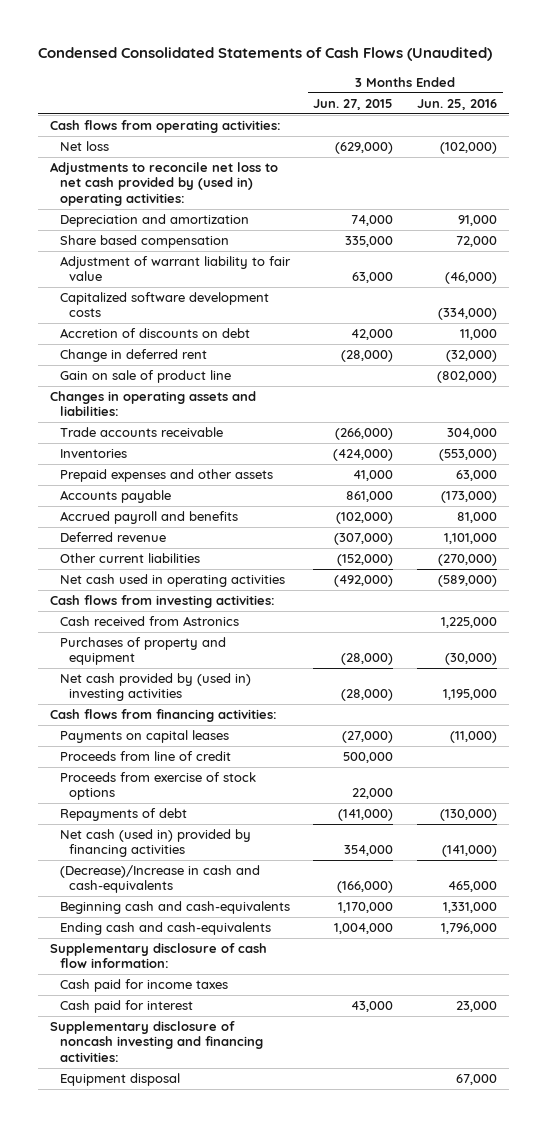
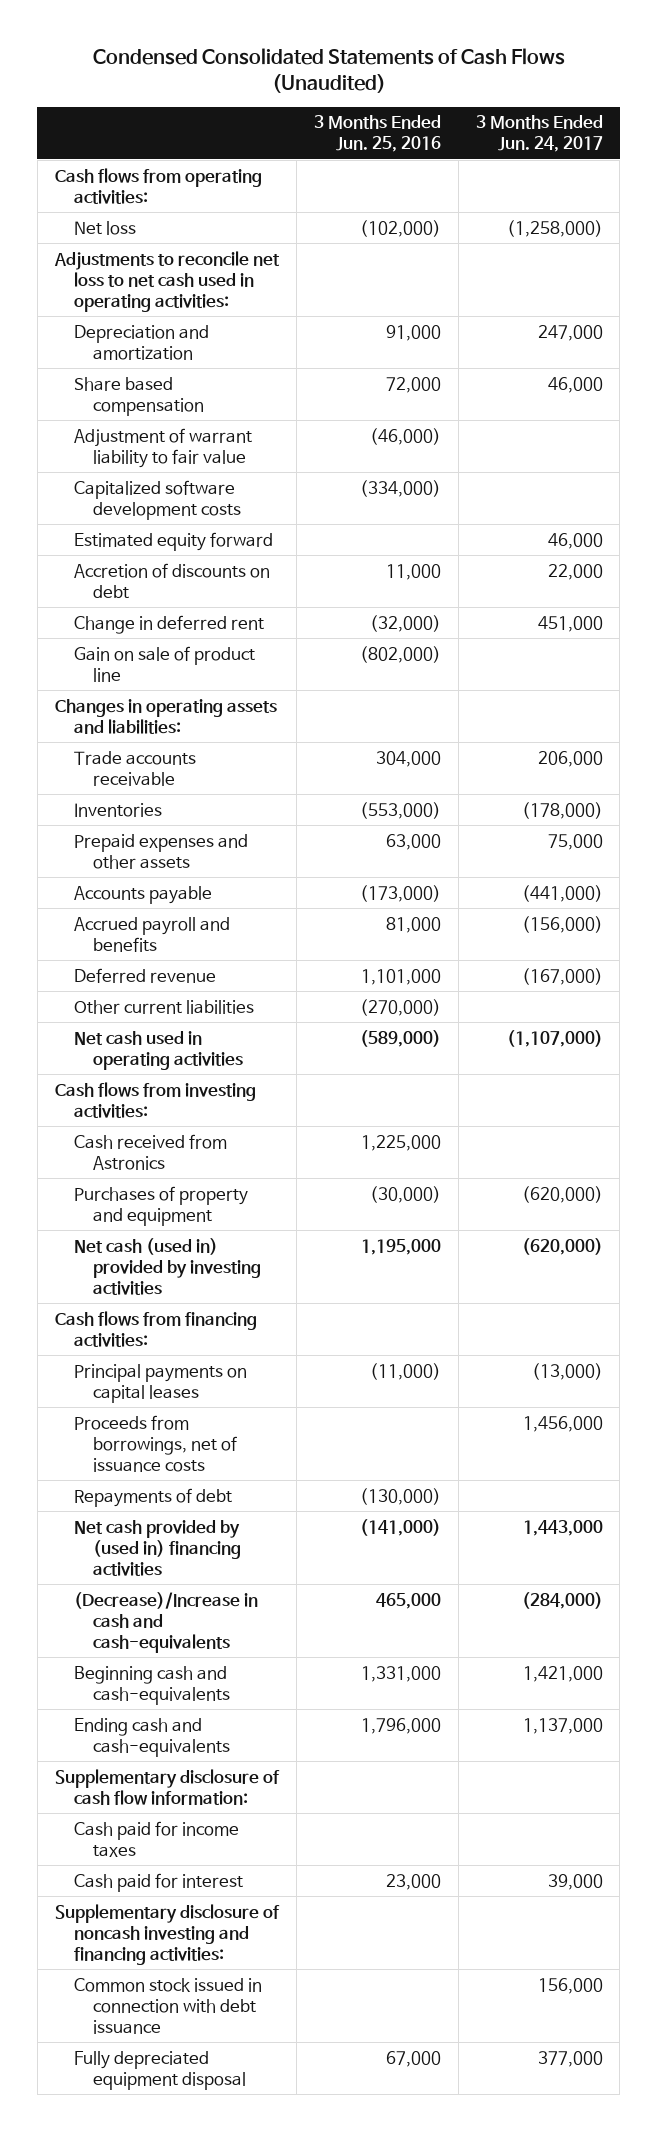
[313,98,394,110] Jun. 27, 2015 -> none
none -> [475,115,603,153] 3 Months Ended Jun. 24, 2017
[49,162,278,206] Adjustments to reconcile net loss to net cash provided by (used in) operating activities: -> [53,250,280,313] Adjustments to reconcile net loss to net cash used in operating activities:
none -> [74,531,274,551] Estimated equity forward
[59,673,251,702] Net cash provided by (used in) investing activities -> [74,1237,262,1296] Net cash (used in) provided by investing activities
[59,751,231,762] Proceeds from line of credit -> none
[59,772,256,801] Proceeds from exercise of stock options -> none
[59,730,229,744] Payments on capital leases -> [74,1363,248,1403] Principal payments on capital leases
none -> [74,1414,238,1473] Proceeds from borrowings, net of issuance costs
[59,829,251,858] Net cash (used in) provided by financing activities -> [74,1519,242,1577] Net cash provided by (used in) financing activities
none -> [74,1977,263,2035] Common stock issued in connection with debt issuance
[59,1073,180,1087] Equipment disposal -> [74,2050,247,2090] Fully depreciated equipment disposal

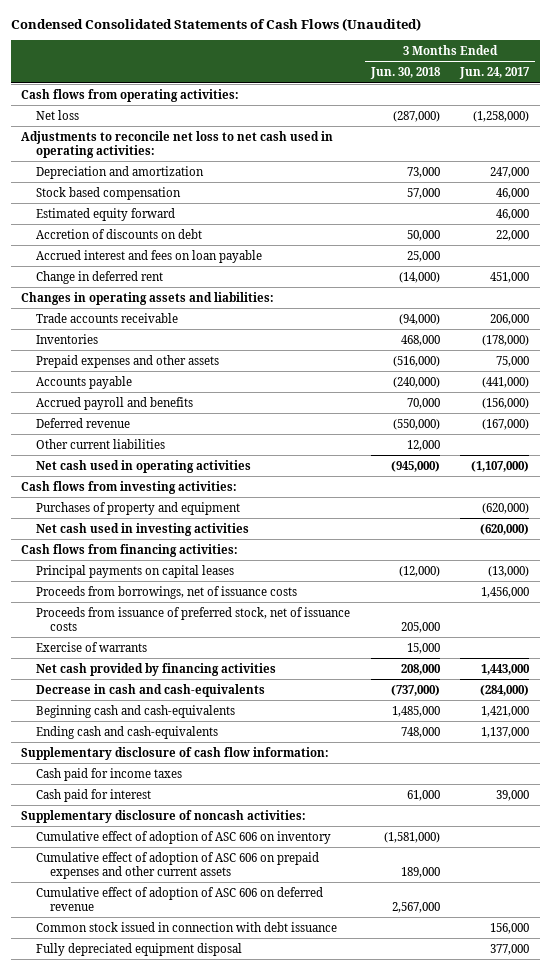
[313,115,441,153] 3 Months Ended Jun. 25, 2016 -> none
none -> [369,67,441,80] Jun. 30, 2018
[74,427,253,468] Adjustment of warrant liability to fair value -> none
[74,479,242,520] Capitalized software development costs -> none
[74,376,205,416] Share based compensation -> [35,186,181,200] Stock based compensation
none -> [35,249,262,263] Accrued interest and fees on loan payable
[74,645,256,682] Gain on sale of product line -> none
[74,1133,228,1170] Cash received from Astronics -> none
[74,1237,262,1296] Net cash (used in) provided by investing activities -> [35,522,249,536] Net cash used in investing activities
[74,1487,233,1507] Repayments of debt -> none
none -> [35,606,350,631] Proceeds from issuance of preferred stock, net of issuance costs
none -> [35,641,147,652] Exercise of warrants
[74,1519,242,1577] Net cash provided by (used in) financing activities -> [35,662,276,676] Net cash provided by financing activities
[74,1591,259,1654] (Decrease)/Increase in cash and cash-equivalents -> [35,683,265,697] Decrease in cash and cash-equivalents
[54,1903,280,1966] Supplementary disclosure of noncash investing and financing activities: -> [21,809,307,823] Supplementary disclosure of noncash activities:
none -> [35,830,331,844] Cumulative effect of adoption of ASC 606 on inventory
none -> [35,851,319,879] Cumulative effect of adoption of ASC 606 on prepaid expenses and other current assets
none -> [35,886,323,911] Cumulative effect of adoption of ASC 606 on deferred revenue

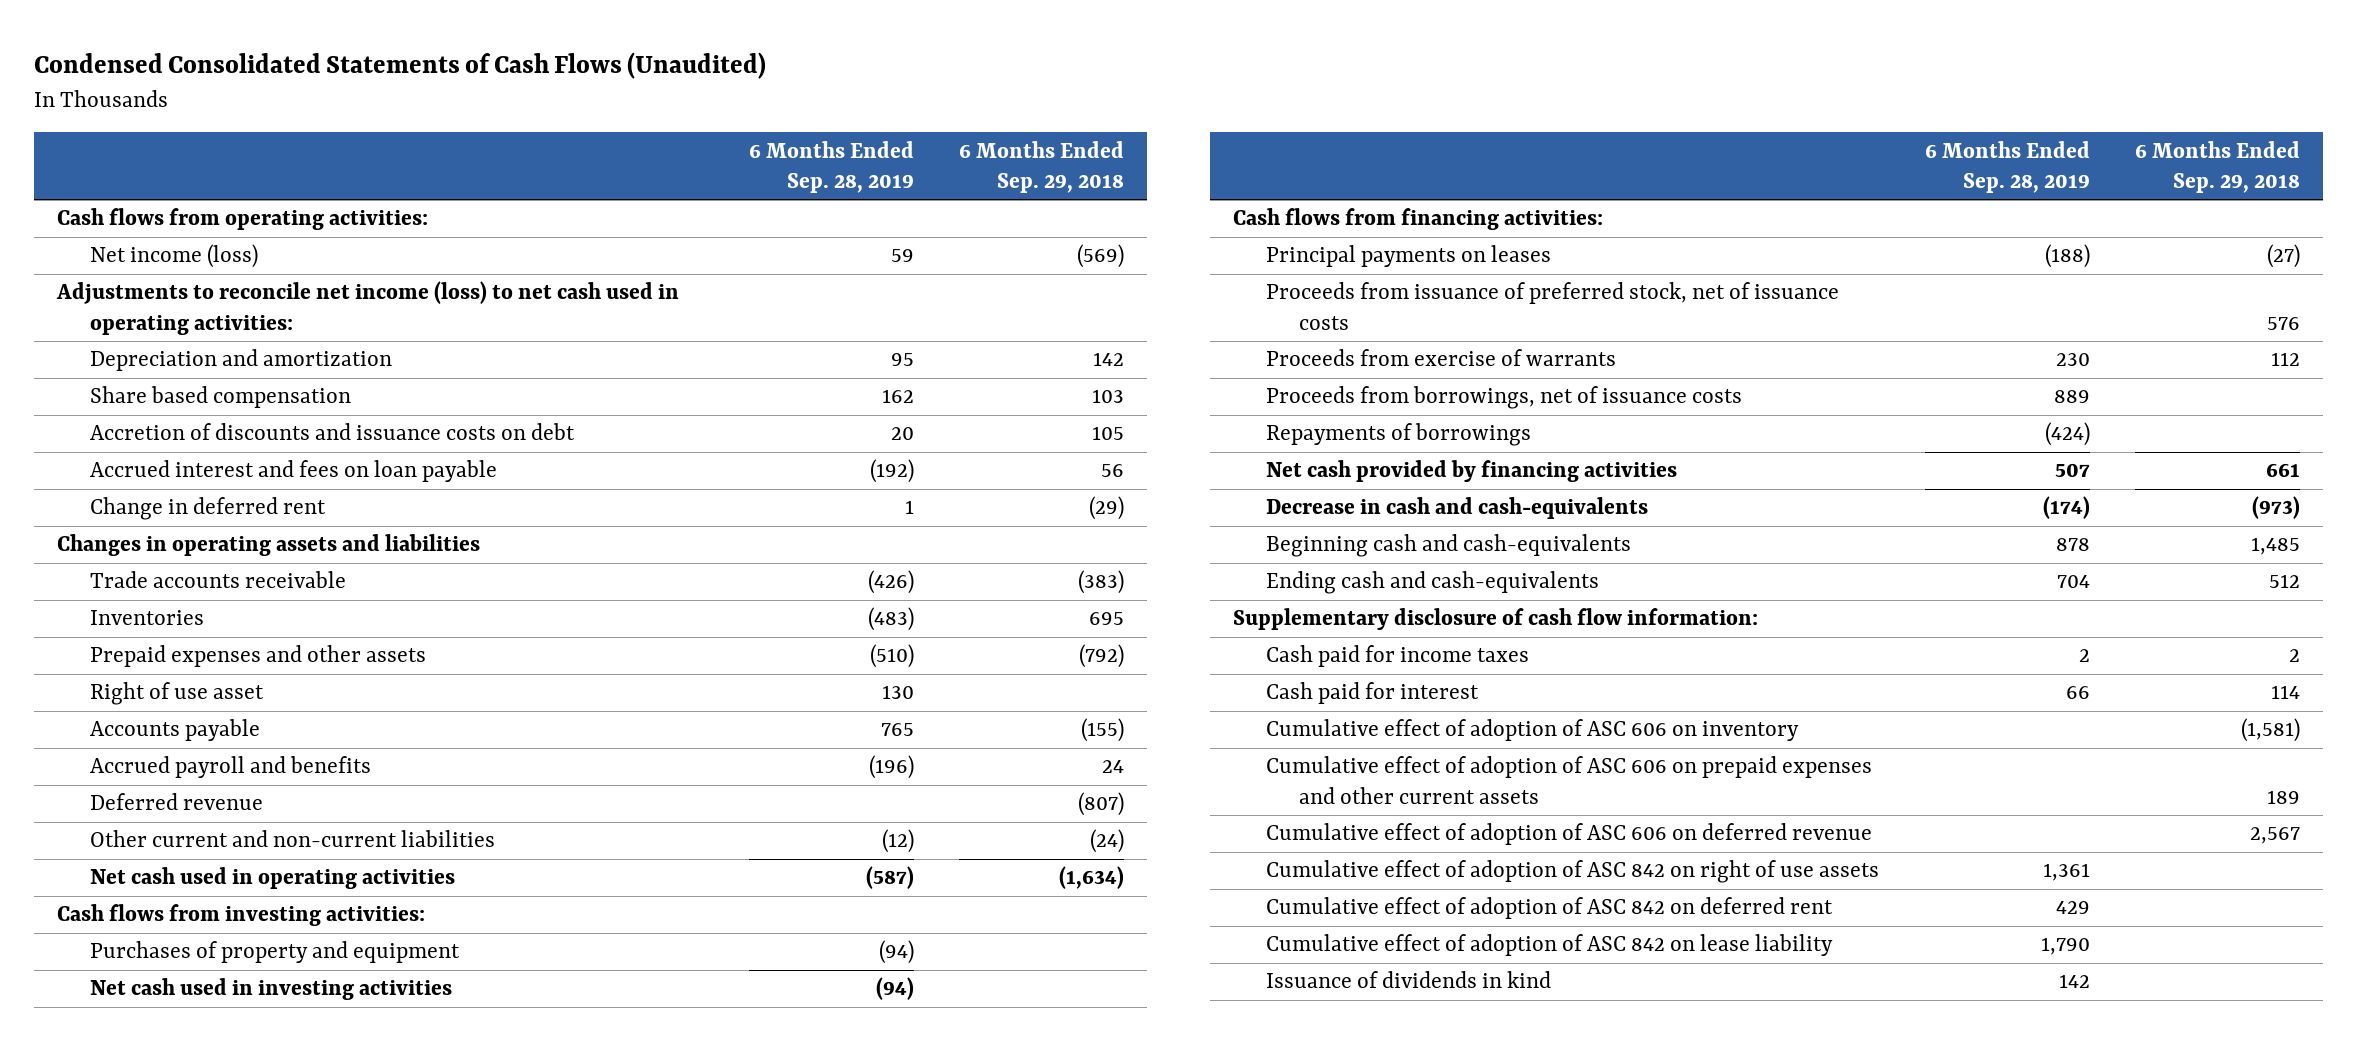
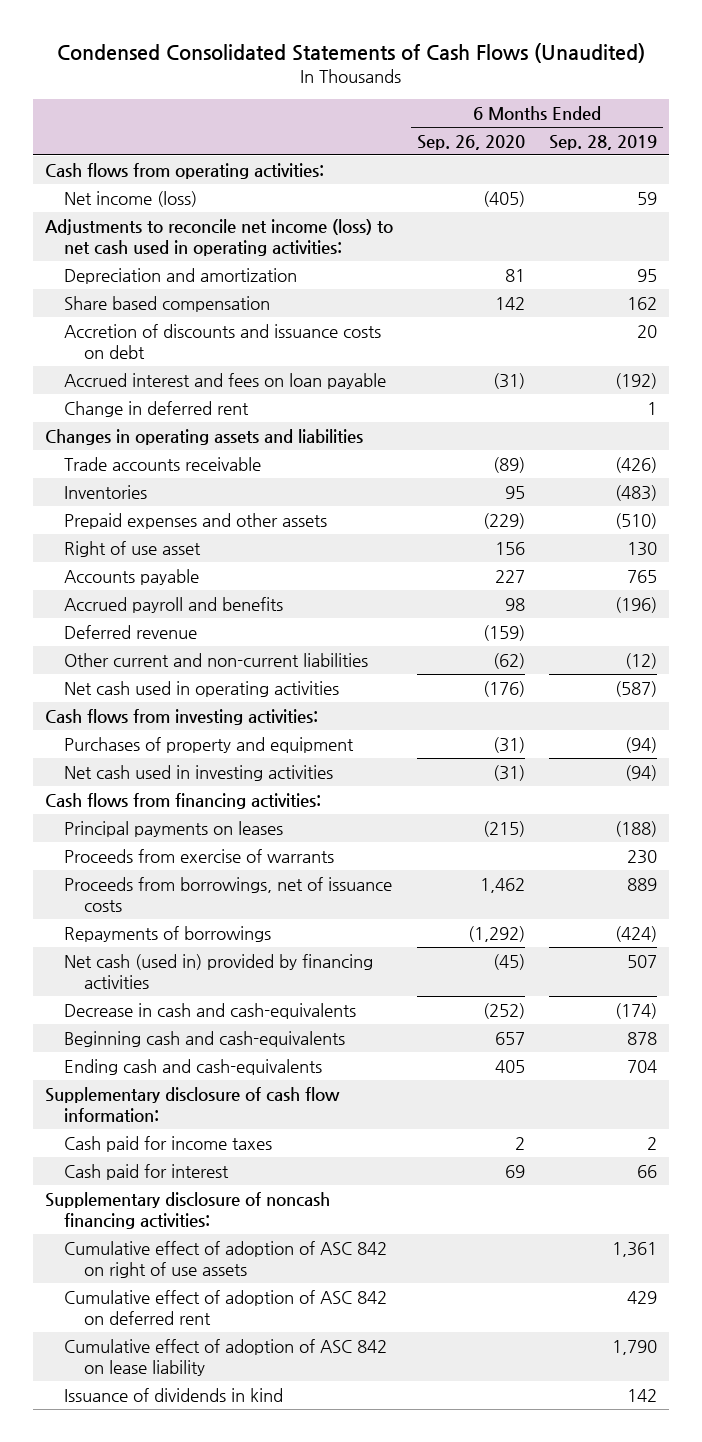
[959,140,1125,194] 6 Months Ended Sep. 29, 2018 -> none
none -> [416,135,525,151] Sep. 26, 2020
[1265,282,1839,330] Proceeds from issuance of preferred stock, net of issuance costs -> none
[1265,460,1677,483] Net cash provided by financing activities -> [64,953,374,990] Net cash (used in) provided by financing activities
[1265,719,1799,742] Cumulative effect of adoption of ASC 606 on inventory -> none
[1265,756,1872,804] Cumulative effect of adoption of ASC 606 on prepaid expenses and other current assets -> none
[1265,823,1872,846] Cumulative effect of adoption of ASC 606 on deferred revenue -> none
none -> [44,1191,330,1230] Supplementary disclosure of noncash financing activities:

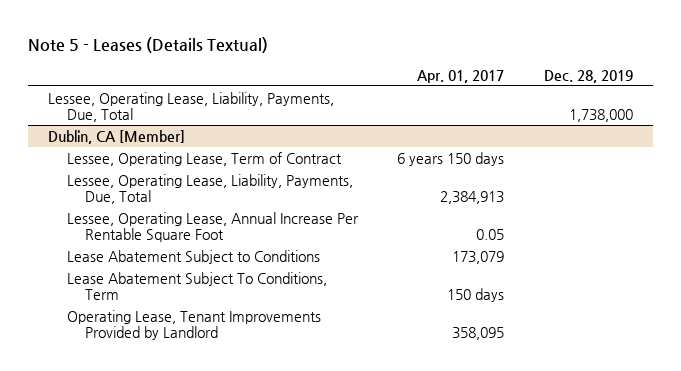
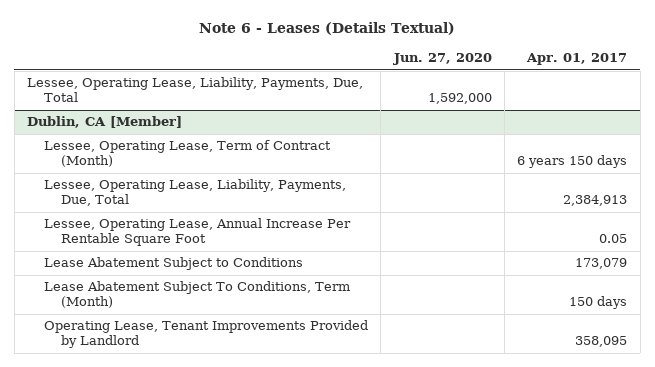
[28,36,269,53] Note 5 - Leases (Details Textual) -> [199,22,456,36] Note 6 - Leases (Details Textual)
[544,69,634,83] Dec. 28, 2019 -> none
none -> [392,53,492,66] Jun. 27, 2020
[66,151,342,166] Lessee, Operating Lease, Term of Contract -> [43,140,331,168] Lessee, Operating Lease, Term of Contract (Month)
[66,271,327,301] Lease Abatement Subject To Conditions, Term -> [43,281,350,309] Lease Abatement Subject To Conditions, Term (Month)

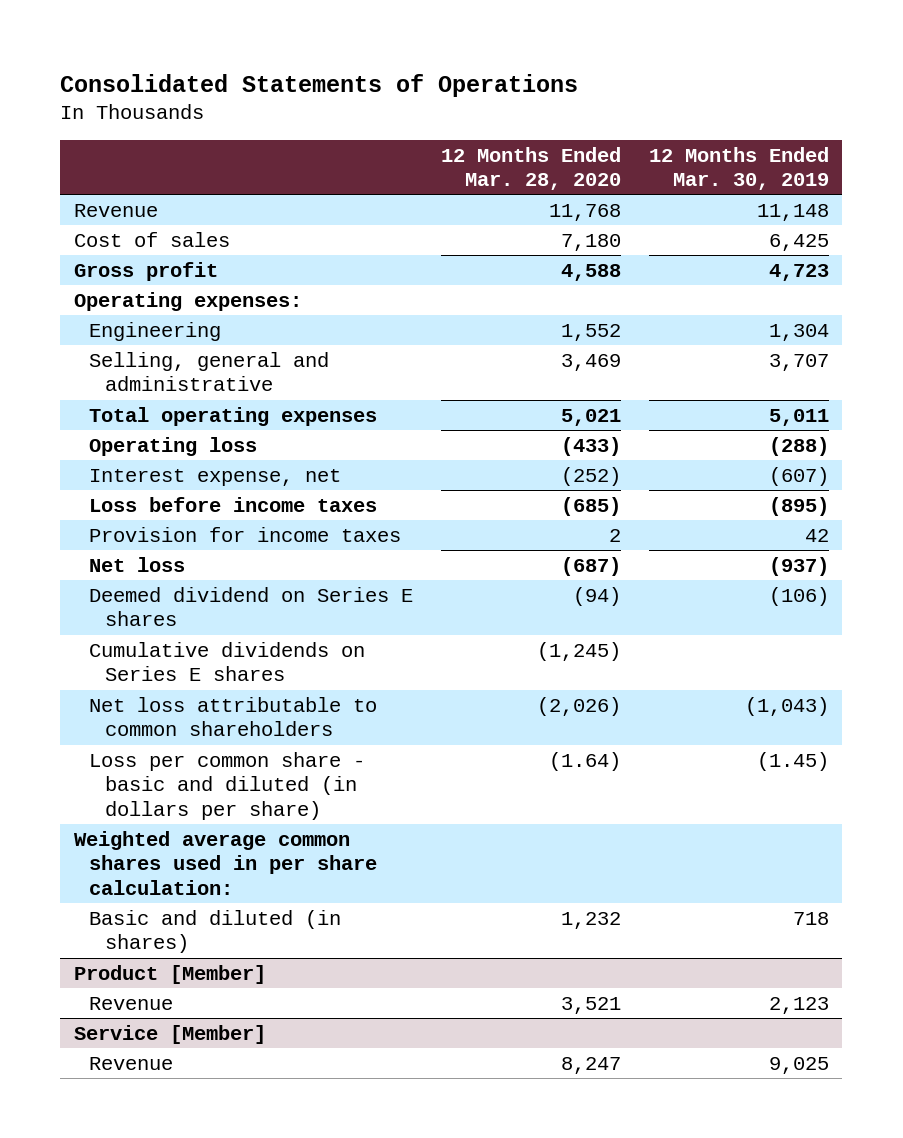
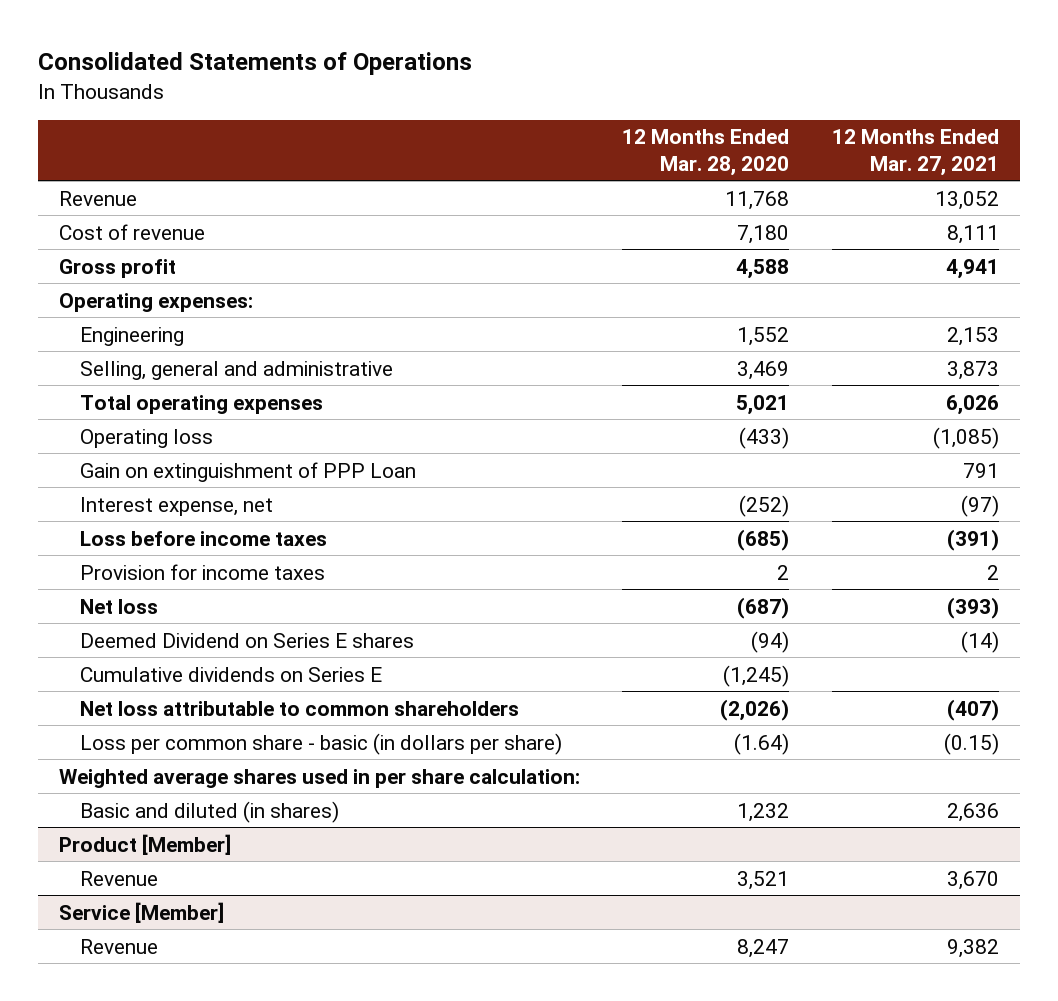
[648,146,829,191] 12 Months Ended Mar. 30, 2019 -> none
none -> [831,129,999,176] 12 Months Ended Mar. 27, 2021
[74,231,231,247] Cost of sales -> [58,223,205,240] Cost of revenue
none -> [80,461,417,482] Gain on extinguishment of PPP Loan
[89,586,414,627] Deemed dividend on Series E shares -> [80,632,415,648] Deemed Dividend on Series E shares
[89,641,366,682] Cumulative dividends on Series E shares -> [80,666,383,682] Cumulative dividends on Series E
[89,751,366,820] Loss per common share - basic and diluted (in dollars per share) -> [80,732,563,755] Loss per common share - basic (in dollars per share)
[74,830,378,895] Weighted average common shares used in per share calculation: -> [58,768,580,788] Weighted average shares used in per share calculation:

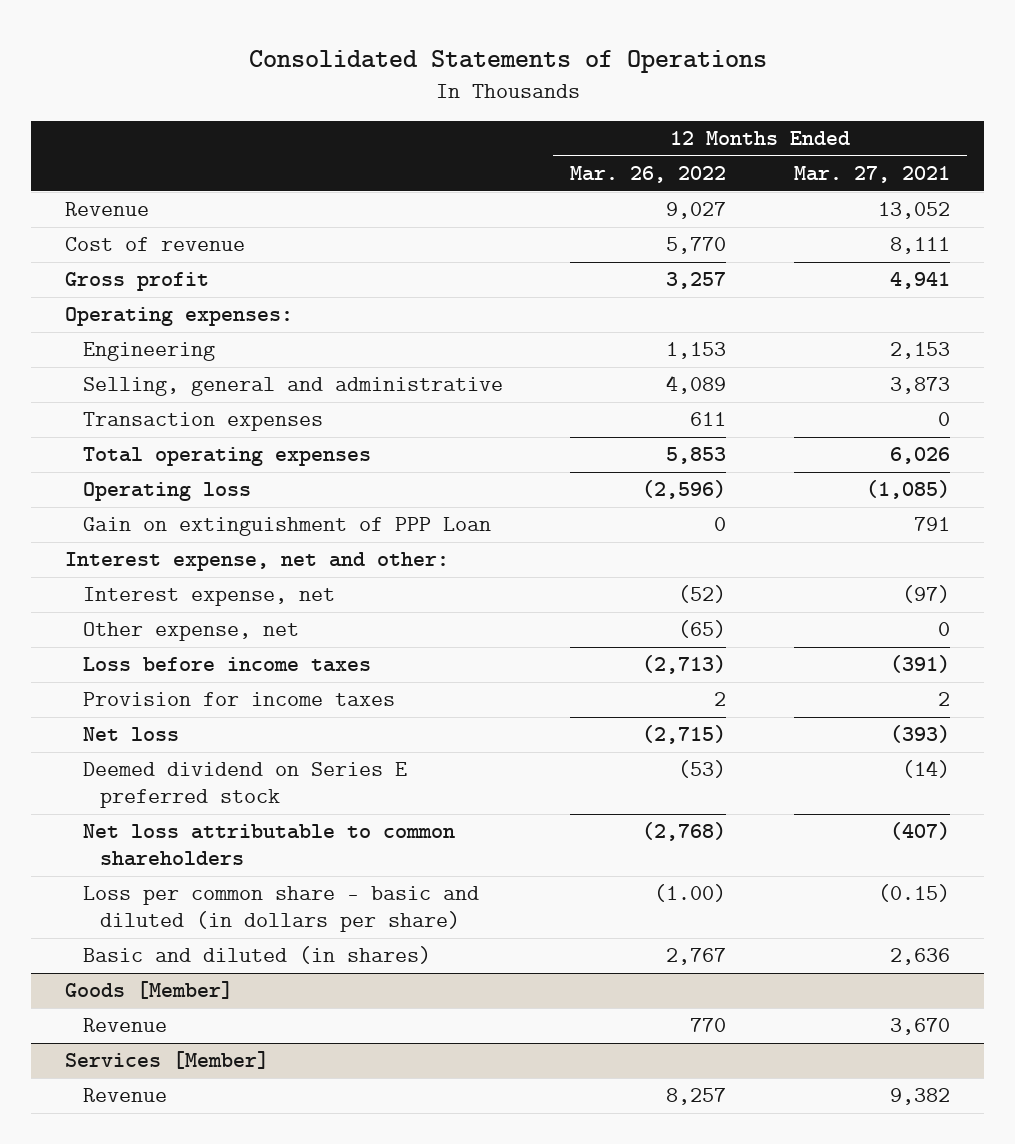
[622,129,790,176] 12 Months Ended Mar. 28, 2020 -> none
none -> [570,166,727,184] Mar. 26, 2022
none -> [82,412,323,432] Transaction expenses
none -> [65,552,450,572] Interest expense, net and other:
none -> [82,622,299,642] Other expense, net
[80,666,383,682] Cumulative dividends on Series E -> none
[80,632,415,648] Deemed Dividend on Series E shares -> [82,762,407,809] Deemed dividend on Series E preferred stock
[58,768,580,788] Weighted average shares used in per share calculation: -> none
[80,732,563,755] Loss per common share - basic (in dollars per share) -> [82,886,479,933] Loss per common share - basic and diluted (in dollars per share)
[58,833,231,855] Product [Member] -> none
none -> [65,981,234,1000] Goods [Member]
[58,901,224,923] Service [Member] -> none
none -> [65,1051,270,1070] Services [Member]

